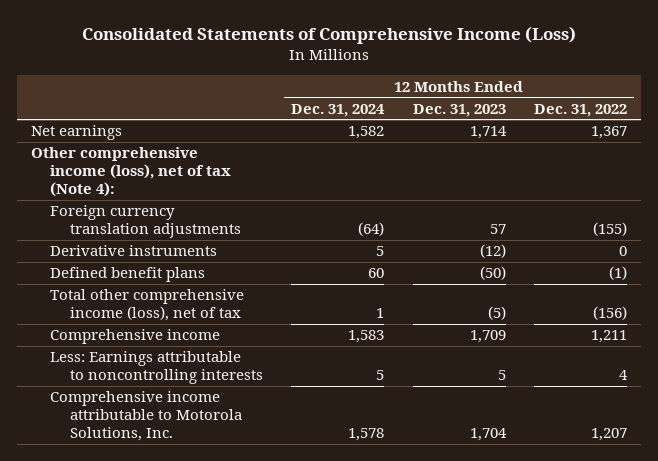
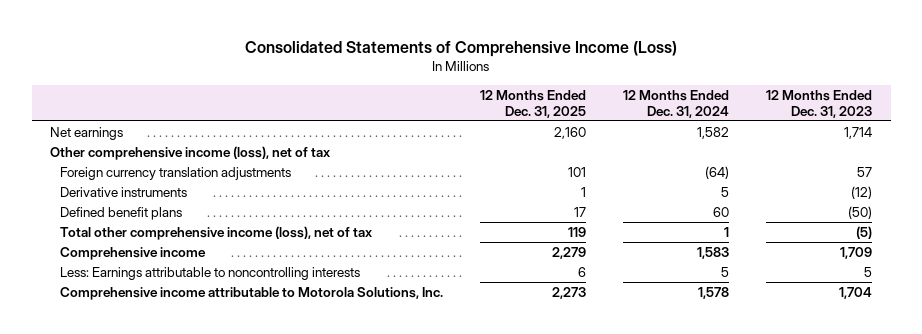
[533,103,627,117] Dec. 31, 2022 -> none
none -> [480,89,587,119] 12 Months Ended Dec. 31, 2025
[31,147,232,198] Other comprehensive income (loss), net of tax (Note 4): -> [50,145,331,160] Other comprehensive income (loss), net of tax

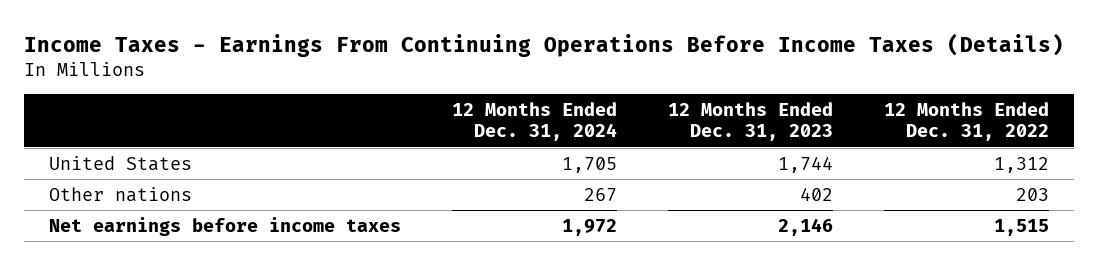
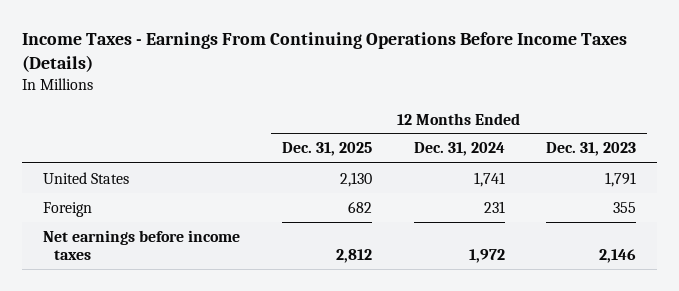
[883,102,1049,142] 12 Months Ended Dec. 31, 2022 -> none
none -> [281,142,372,157] Dec. 31, 2025
[49,186,193,202] Other nations -> none
[562,156,618,173] 1,705 -> [473,171,505,187] 1,741
[777,156,833,173] 1,744 -> [605,171,637,187] 1,791
none -> [42,201,92,217] Foreign

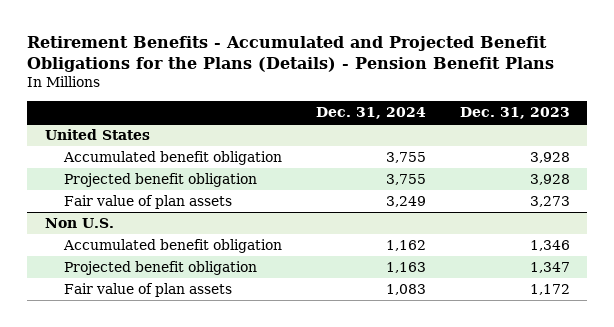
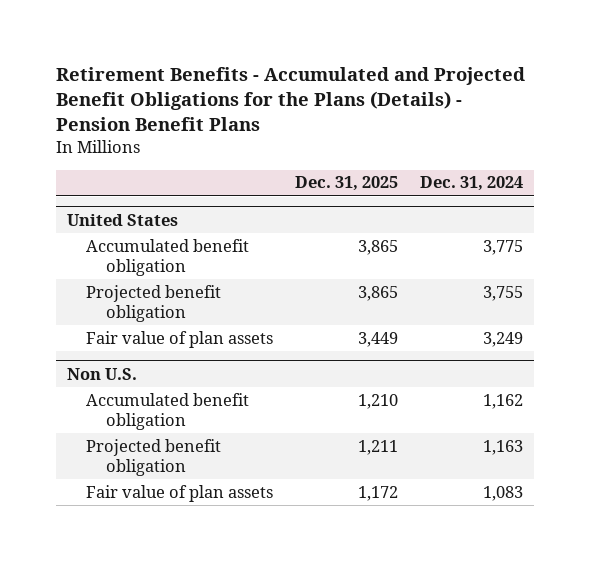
[459,106,570,119] Dec. 31, 2023 -> none
none -> [294,176,398,192] Dec. 31, 2025
[385,152,426,164] 3,755 -> [482,239,523,255] 3,775

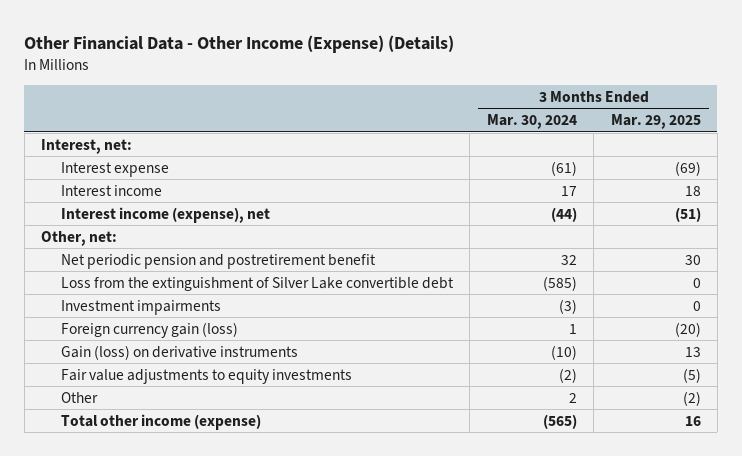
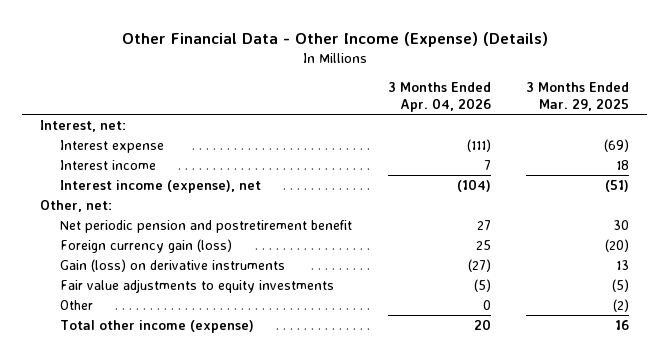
[486,114,577,130] Mar. 30, 2024 -> none
none -> [387,82,491,113] 3 Months Ended Apr. 04, 2026
[60,276,454,291] Loss from the extinguishment of Silver Lake convertible debt -> none
[60,299,221,315] Investment impairments -> none

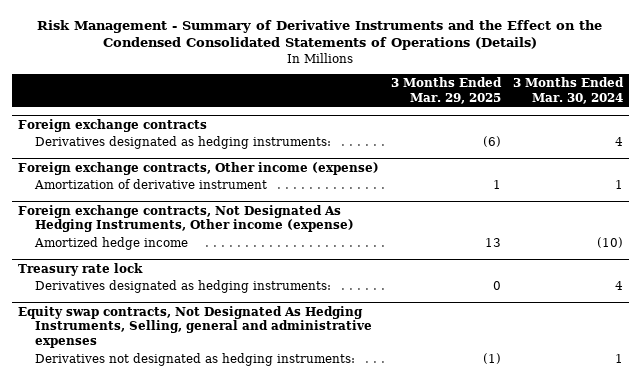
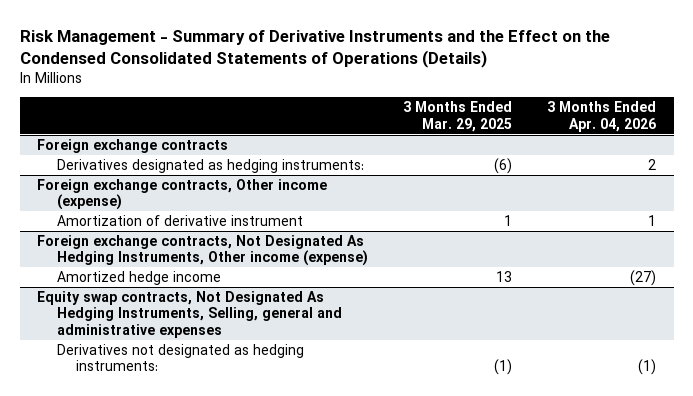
[513,77,625,105] 3 Months Ended Mar. 30, 2024 -> none
none -> [546,101,656,132] 3 Months Ended Apr. 04, 2026
[17,262,143,276] Treasury rate lock -> none
[34,280,331,294] Derivatives designated as hedging instruments: -> none

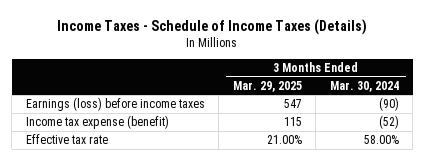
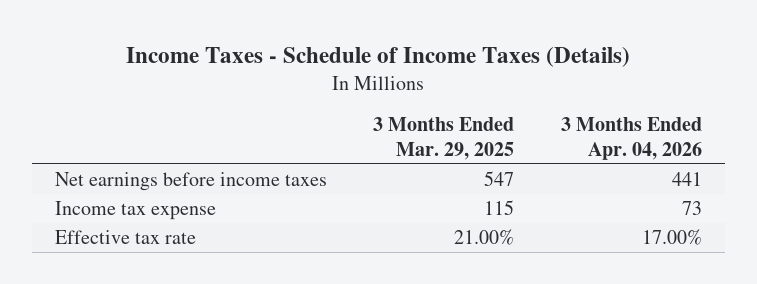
[329,80,399,92] Mar. 30, 2024 -> none
none -> [560,117,702,160] 3 Months Ended Apr. 04, 2026
[25,97,205,112] Earnings (loss) before income taxes -> [55,172,328,192] Net earnings before income taxes
[25,115,169,130] Income tax expense (benefit) -> [55,201,217,221] Income tax expense

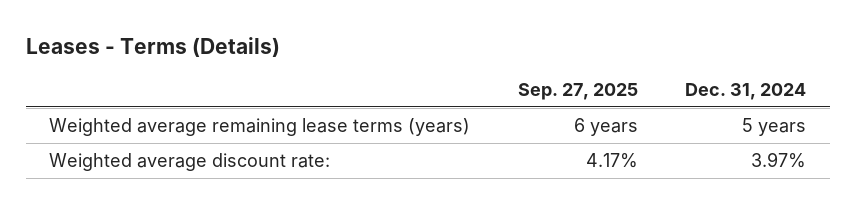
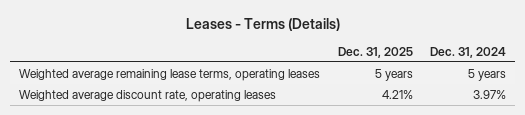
[517,83,638,101] Sep. 27, 2025 -> none
none -> [337,46,413,58] Dec. 31, 2025
[49,118,471,137] Weighted average remaining lease terms (years) -> [18,68,320,81] Weighted average remaining lease terms, operating leases
[49,153,331,172] Weighted average discount rate: -> [18,89,276,102] Weighted average discount rate, operating leases

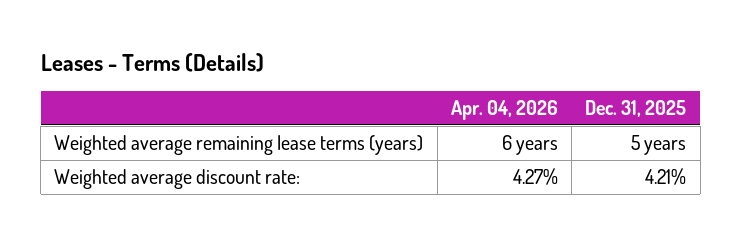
[430,46,507,58] Dec. 31, 2024 -> none
none -> [450,99,558,120] Apr. 04, 2026
[18,68,320,81] Weighted average remaining lease terms, operating leases -> [54,135,424,156] Weighted average remaining lease terms (years)
[18,89,276,102] Weighted average discount rate, operating leases -> [54,169,301,190] Weighted average discount rate:

